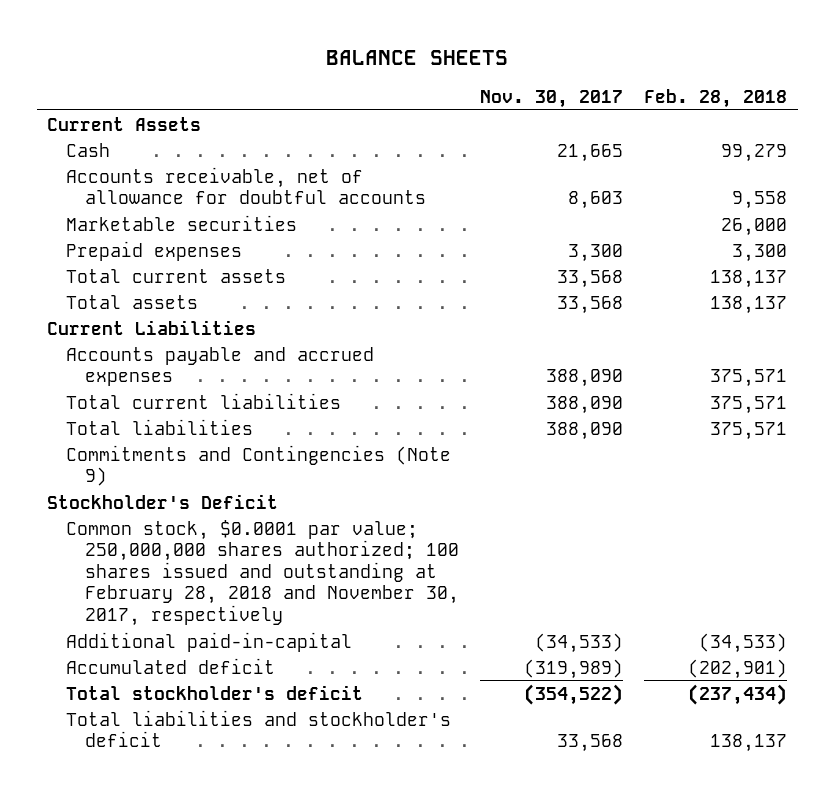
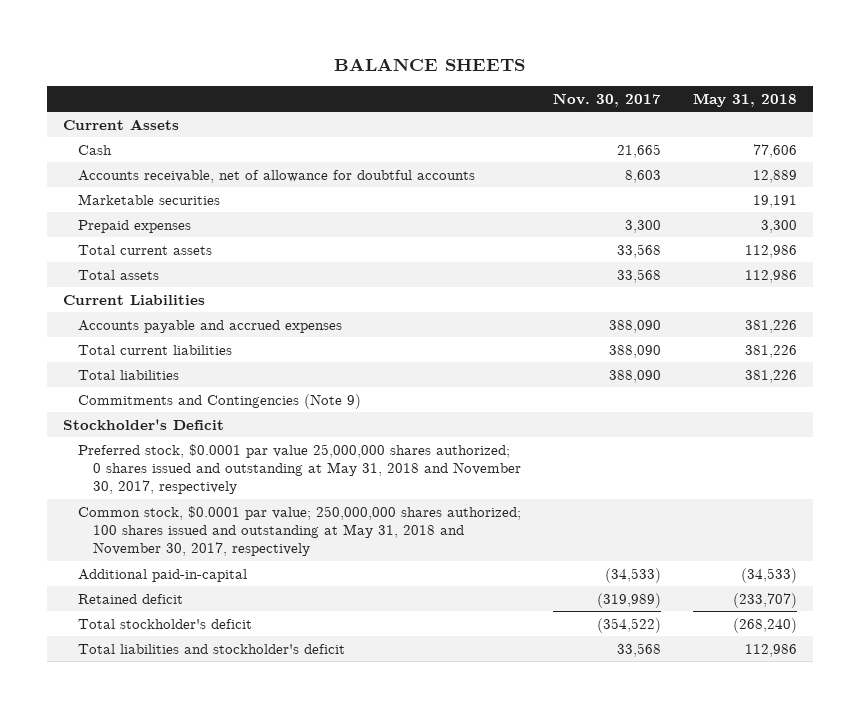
[644,88,788,108] Feb. 28, 2018 -> none
none -> [692,92,797,107] May 31, 2018
none -> [77,443,521,495] Preferred stock, $0.0001 par value 25,000,000 shares authorized; 0 shares issued and outstanding at May 31, 2018 and November 30, 2017, respectively
[66,519,460,627] Common stock, $0.0001 par value; 250,000,000 shares authorized; 100 shares issued and outstanding at February 28, 2018 and November 30, 2017, respectively -> [77,505,521,557] Common stock, $0.0001 par value; 250,000,000 shares authorized; 100 shares issued and outstanding at May 31, 2018 and November 30, 2017, respectively
[66,657,276,674] Accumulated deficit -> [77,593,183,604] Retained deficit

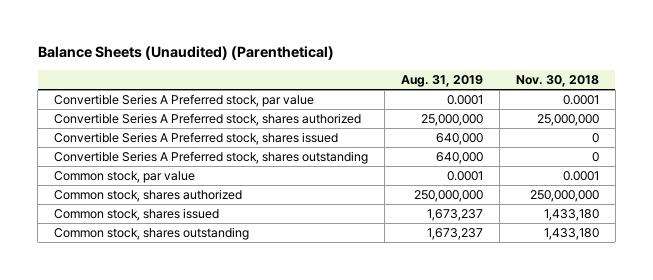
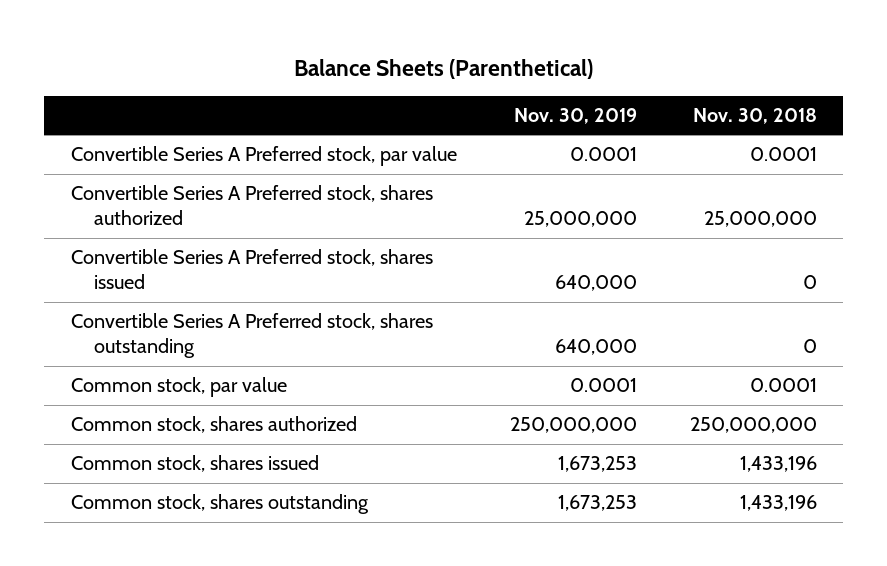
[37,46,334,61] Balance Sheets (Unaudited) (Parenthetical) -> [293,58,593,79] Balance Sheets (Parenthetical)
[401,74,484,87] Aug. 31, 2019 -> none
none -> [513,108,637,125] Nov. 30, 2019
[543,209,599,222] 1,433,180 -> [739,456,817,473] 1,433,196
[543,228,599,241] 1,433,180 -> [739,495,817,512] 1,433,196

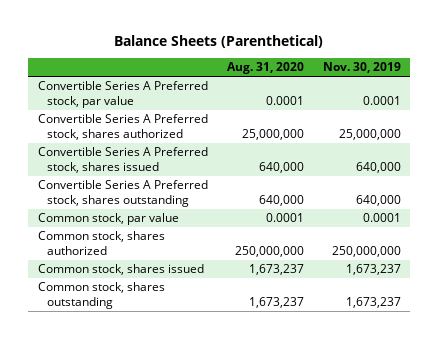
[692,108,817,125] Nov. 30, 2018 -> none
none -> [226,62,304,75] Aug. 31, 2020
[557,456,637,473] 1,673,253 -> [345,264,401,276] 1,673,237
[557,495,637,512] 1,673,253 -> [345,296,401,308] 1,673,237

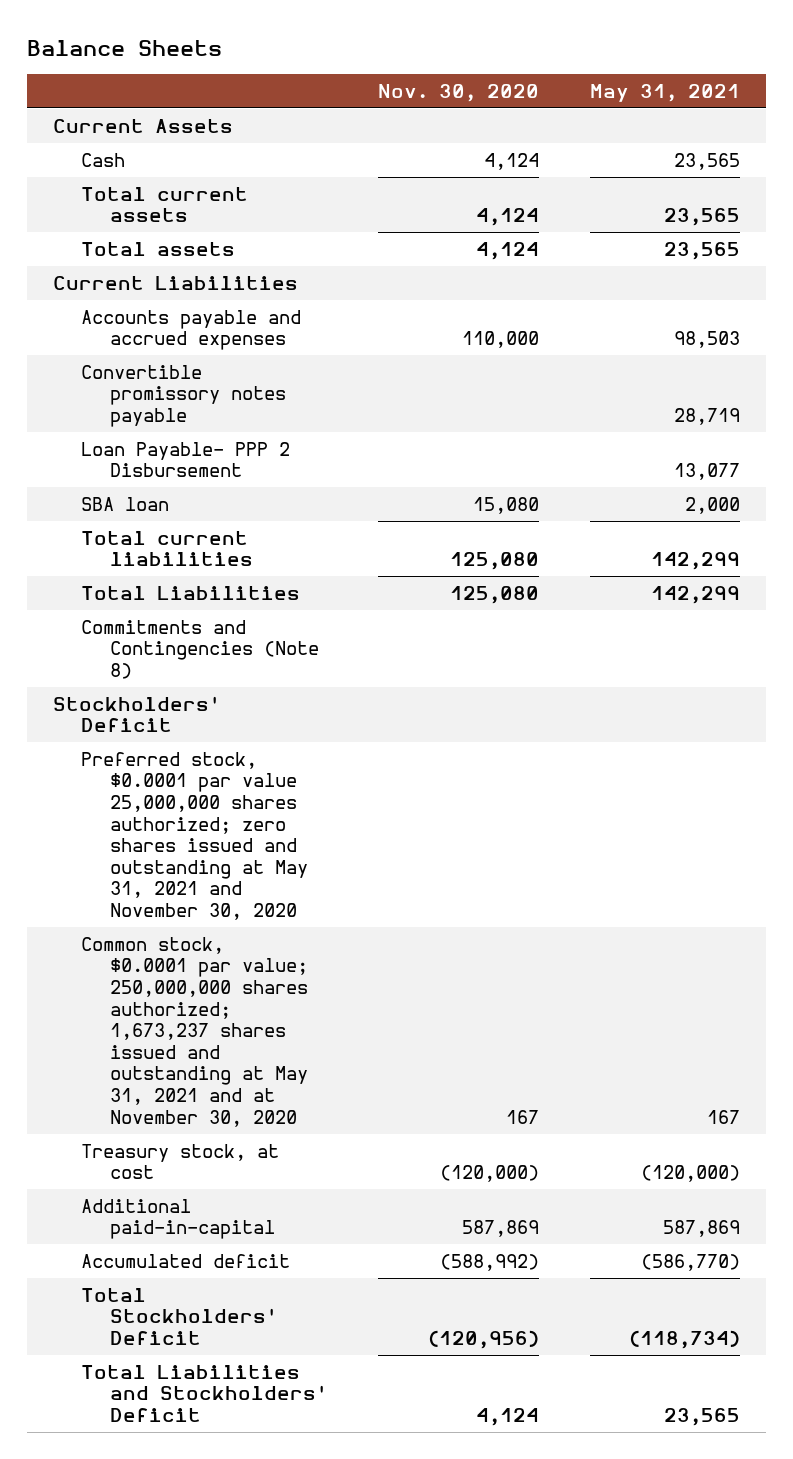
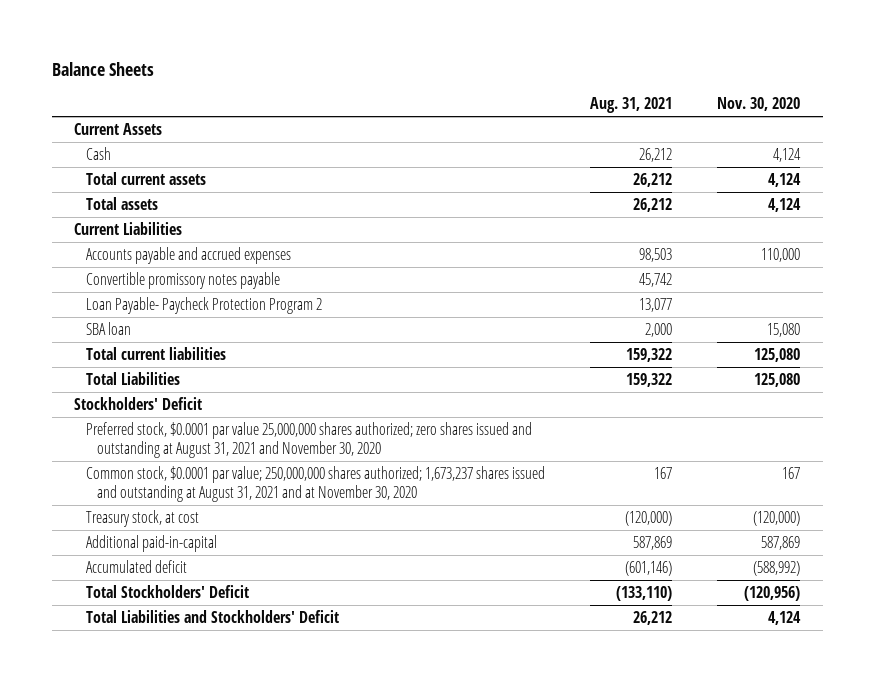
[590,83,741,102] May 31, 2021 -> none
none -> [589,97,672,114] Aug. 31, 2021
[81,441,291,478] Loan Payable- PPP 2 Disbursement -> [85,297,322,315] Loan Payable- Paycheck Protection Program 2
[81,619,319,680] Commitments and Contingencies (Note 8) -> none
[81,751,308,921] Preferred stock, $0.0001 par value 25,000,000 shares authorized; zero shares issued and outstanding at May 31, 2021 and November 30, 2020 -> [85,422,532,459] Preferred stock, $0.0001 par value 25,000,000 shares authorized; zero shares issued and outstanding at August 31, 2021 and November 30, 2020
[81,936,308,1127] Common stock, $0.0001 par value; 250,000,000 shares authorized; 1,673,237 shares issued and outstanding at May 31, 2021 and at November 30, 2020 -> [85,466,545,503] Common stock, $0.0001 par value; 250,000,000 shares authorized; 1,673,237 shares issued and outstanding at August 31, 2021 and at November 30, 2020

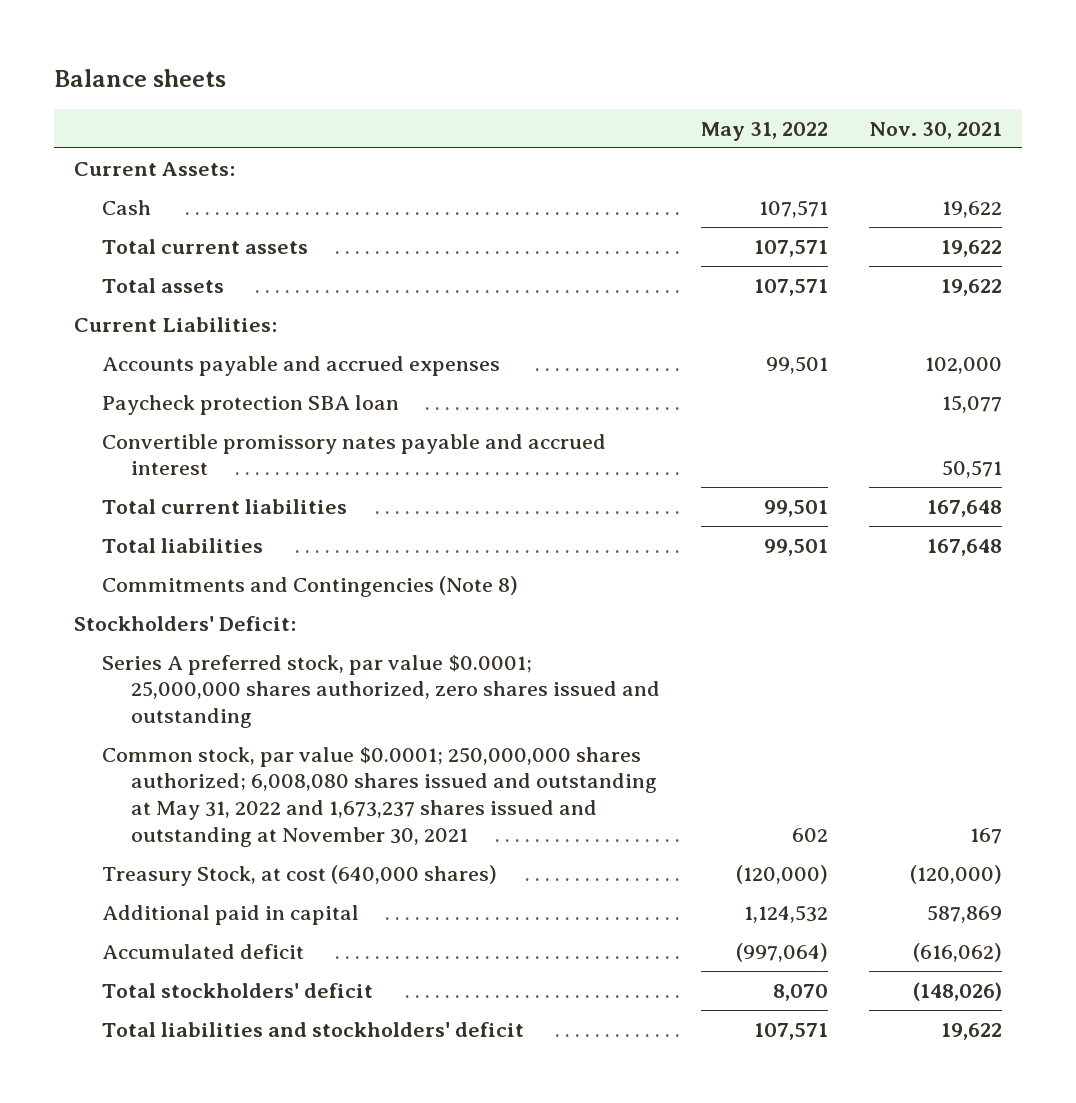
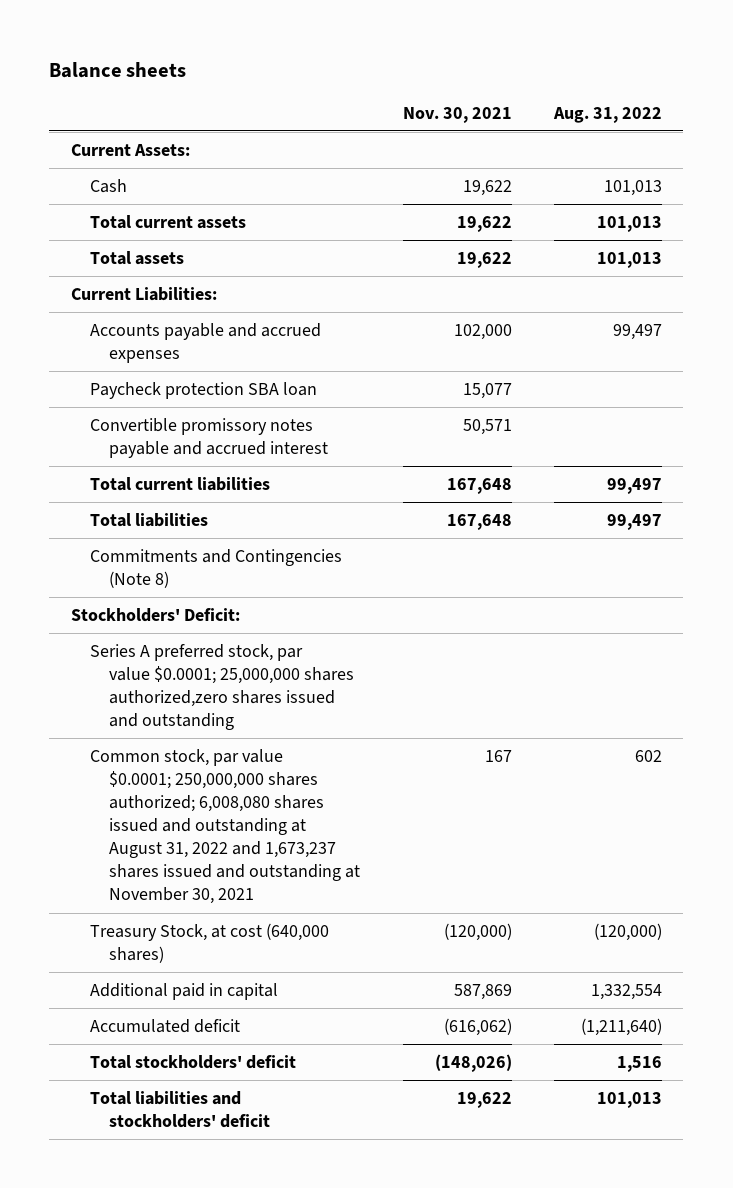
[700,121,828,141] May 31, 2022 -> none
none -> [553,106,663,123] Aug. 31, 2022
[102,433,607,476] Convertible promissory nates payable and accrued interest -> [89,417,329,458] Convertible promissory notes payable and accrued interest
[102,654,660,729] Series A preferred stock, par value $0.0001; 25,000,000 shares authorized, zero shares issued and outstanding -> [89,643,355,731] Series A preferred stock, par value $0.0001; 25,000,000 shares authorized,zero shares issued and outstanding
[102,746,657,847] Common stock, par value $0.0001; 250,000,000 shares authorized; 6,008,080 shares issued and outstanding at May 31, 2022 and 1,673,237 shares issued and outstanding at November 30, 2021 -> [89,748,361,905] Common stock, par value $0.0001; 250,000,000 shares authorized; 6,008,080 shares issued and outstanding at August 31, 2022 and 1,673,237 shares issued and outstanding at November 30, 2021

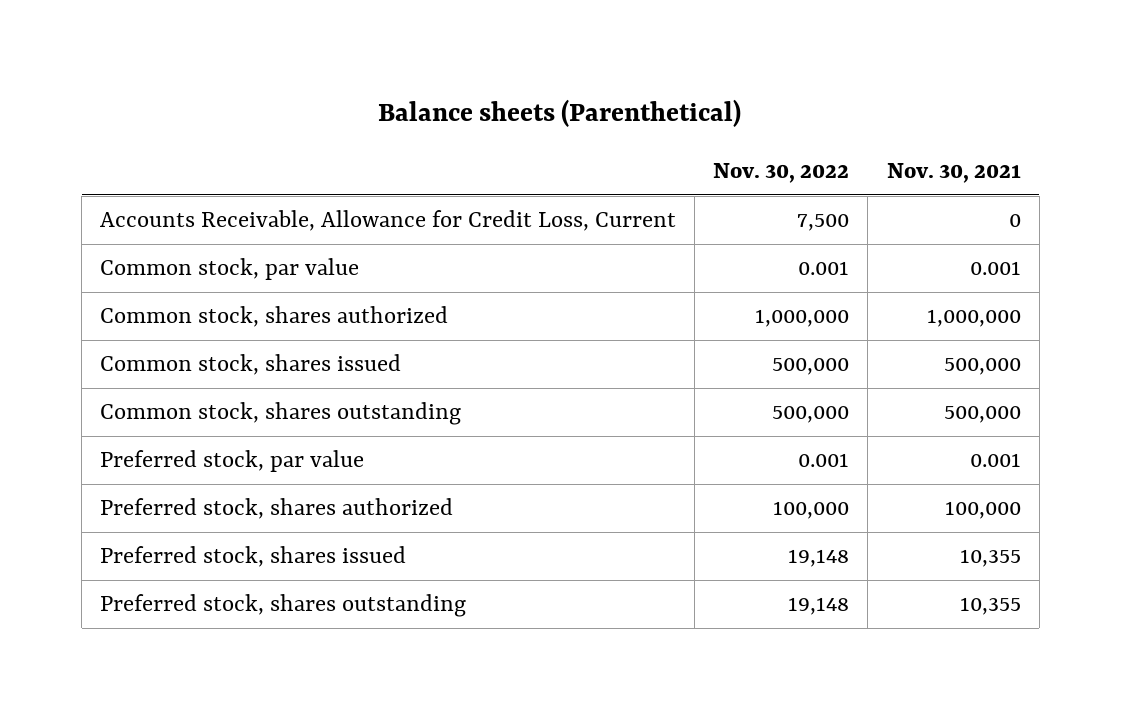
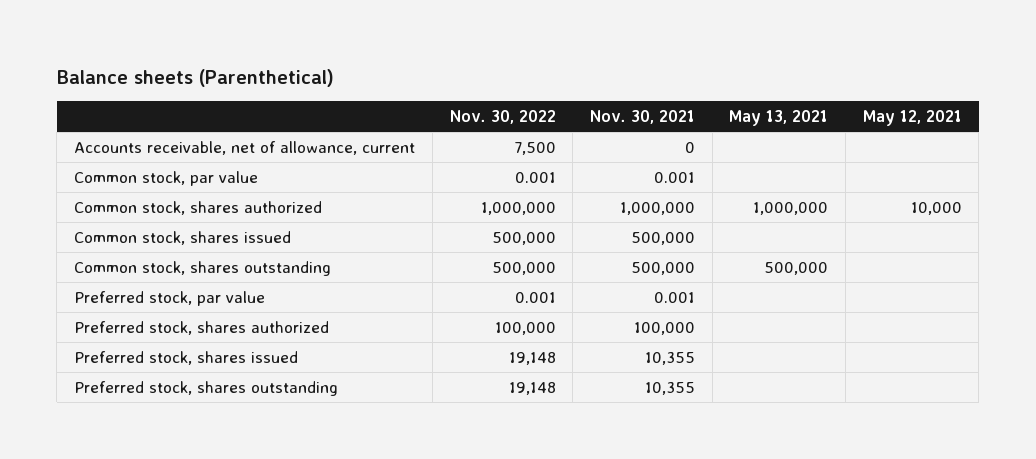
none -> [729,109,829,126] May 13, 2021
none -> [862,109,962,126] May 12, 2021
[100,210,677,232] Accounts Receivable, Allowance for Credit Loss, Current -> [74,141,416,156] Accounts receivable, net of allowance, current

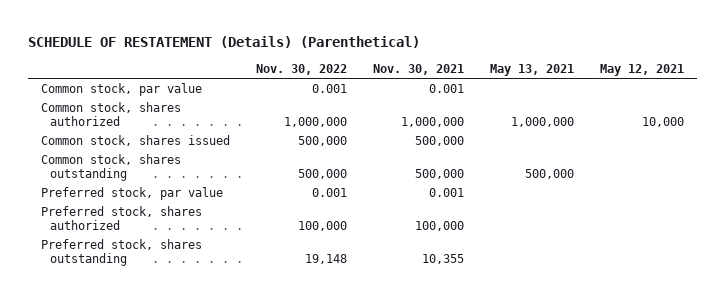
[56,68,334,87] Balance sheets (Parenthetical) -> [28,35,421,48] SCHEDULE OF RESTATEMENT (Details) (Parenthetical)
[74,141,416,156] Accounts receivable, net of allowance, current -> none
[74,351,299,366] Preferred stock, shares issued -> none

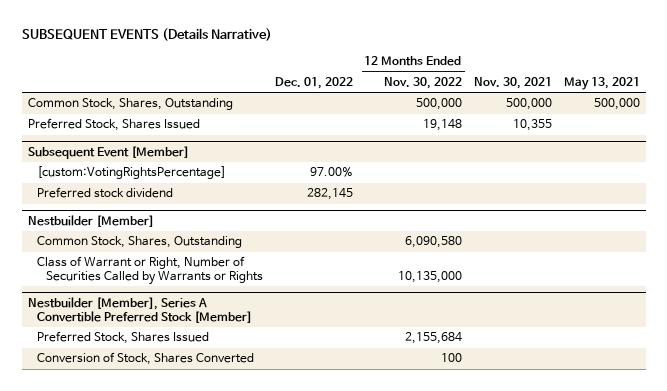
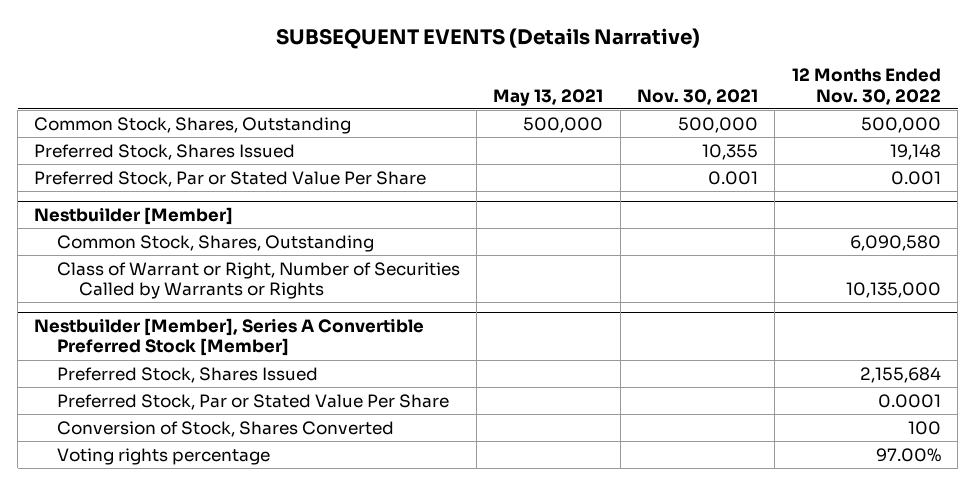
[274,76,353,89] Dec. 01, 2022 -> none
[27,146,189,160] Subsequent Event [Member] -> none
[36,166,226,180] [custom:VotingRightsPercentage] -> none
[36,187,173,199] Preferred stock dividend -> none
none -> [34,170,427,187] Preferred Stock, Par or Stated Value Per Share
none -> [56,393,449,410] Preferred Stock, Par or Stated Value Per Share
none -> [56,447,270,465] Voting rights percentage

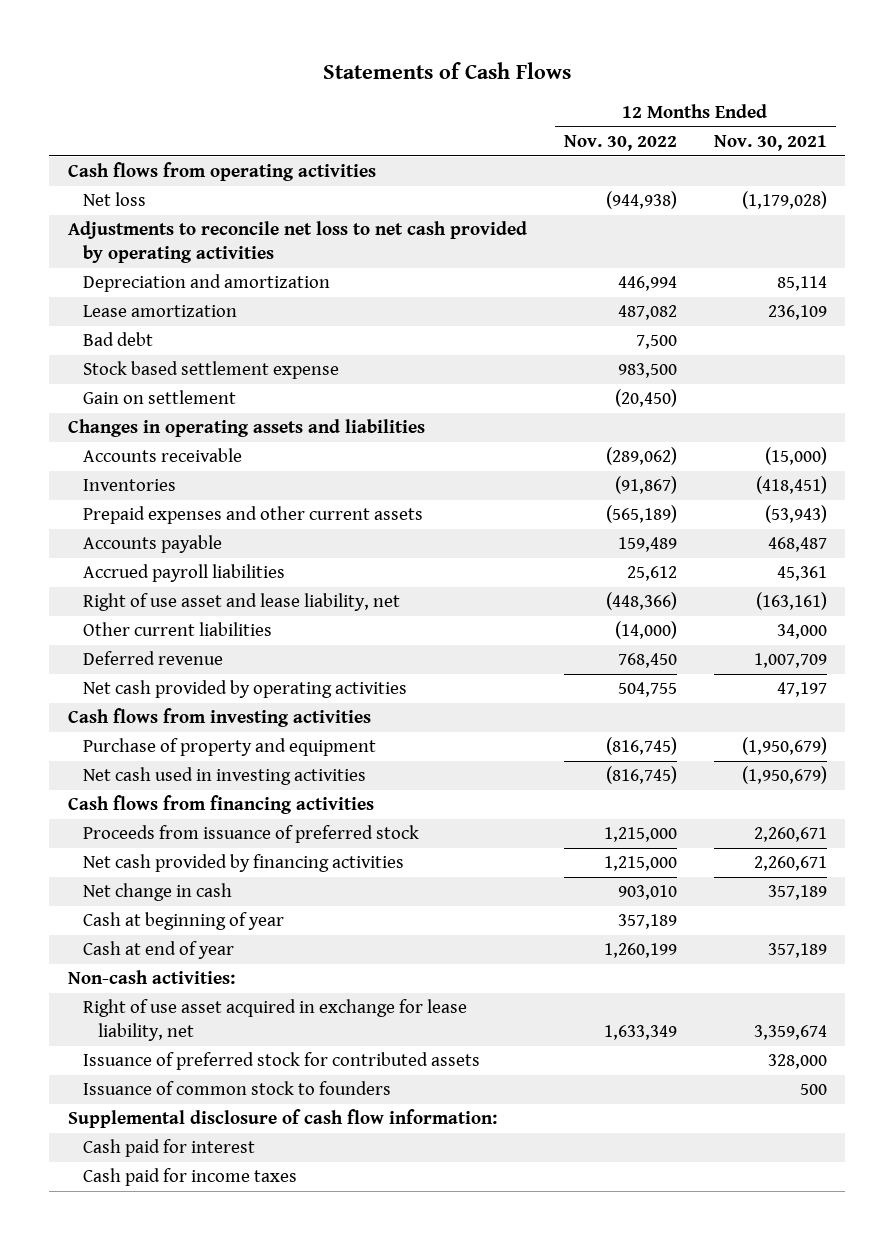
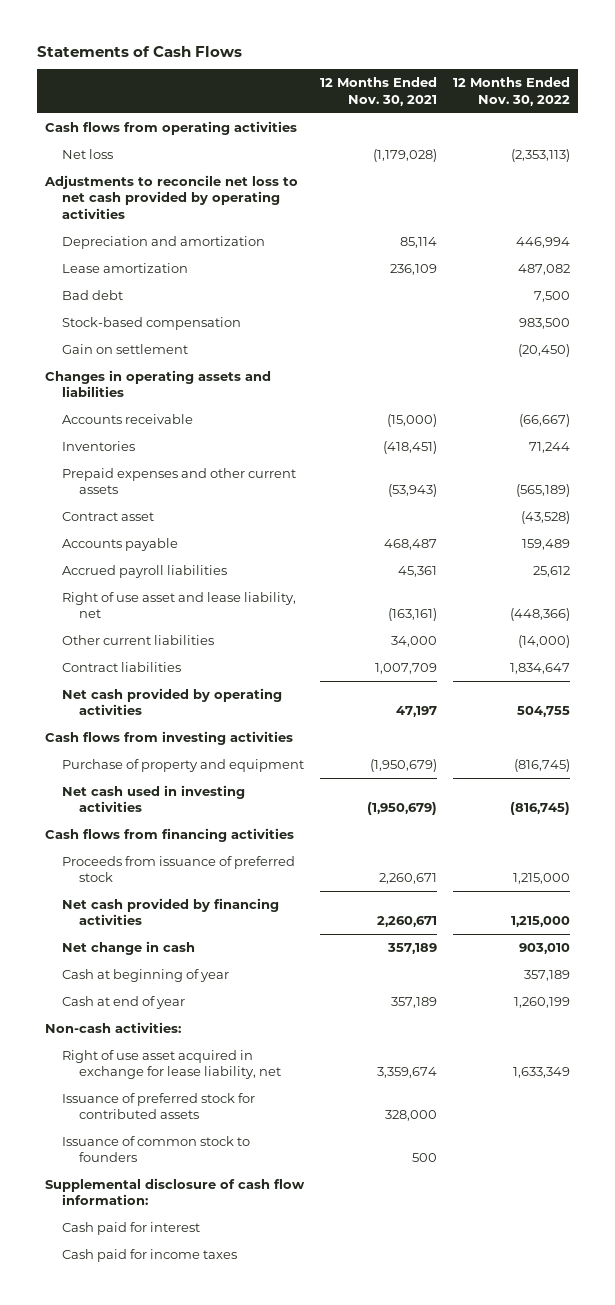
[605,191,677,210] (944,938) -> [511,148,571,162] (2,353,113)
[82,361,339,380] Stock based settlement expense -> [61,316,241,330] Stock-based compensation
[605,447,677,466] (289,062) -> [519,413,571,427] (66,667)
[614,476,677,495] (91,867) -> [529,441,571,453] 71,244
none -> [61,511,154,521] Contract asset
[82,651,223,666] Deferred revenue -> none
none -> [61,661,181,672] Contract liabilities

